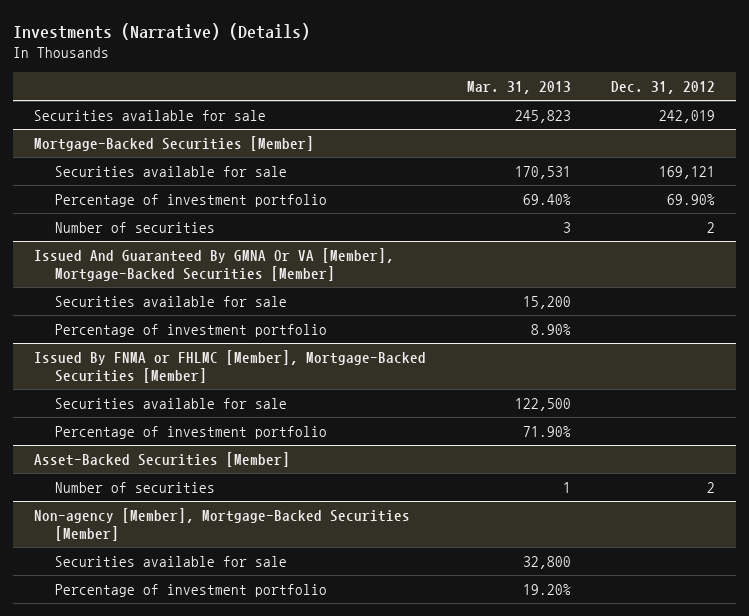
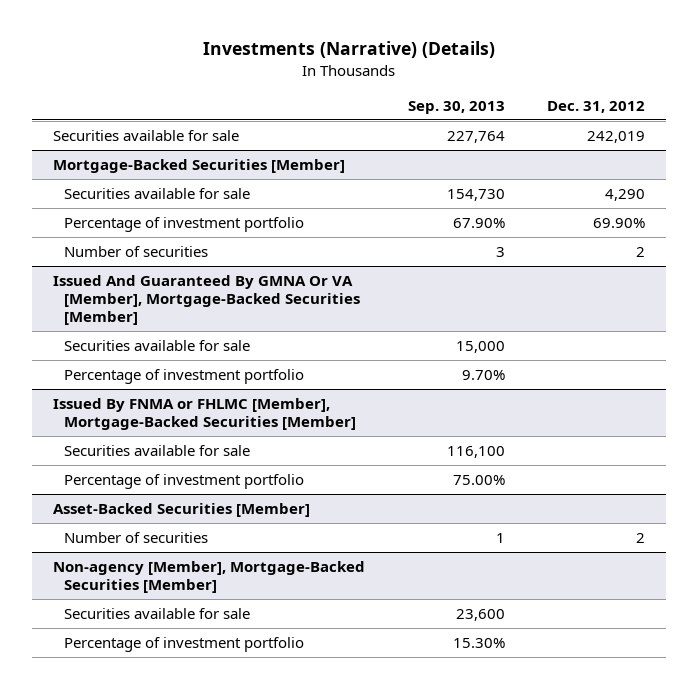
[466,81,571,95] Mar. 31, 2013 -> none
none -> [407,100,505,114] Sep. 30, 2013
[659,165,716,179] 169,121 -> [604,188,645,201] 4,290

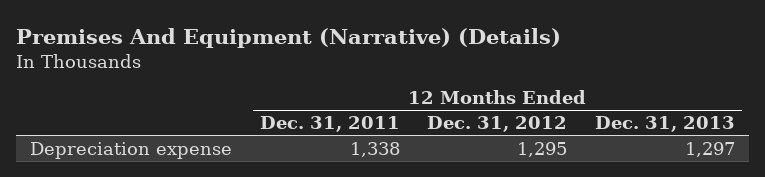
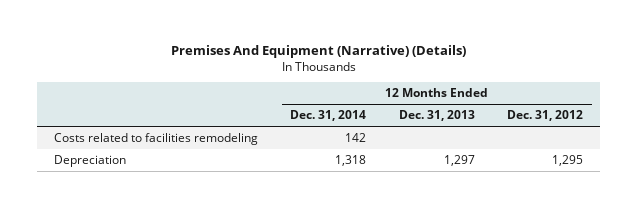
[259,116,400,133] Dec. 31, 2011 -> none
none -> [290,110,367,122] Dec. 31, 2014
none -> [53,133,258,146] Costs related to facilities remodeling
[29,141,232,159] Depreciation expense -> [53,155,126,168] Depreciation

